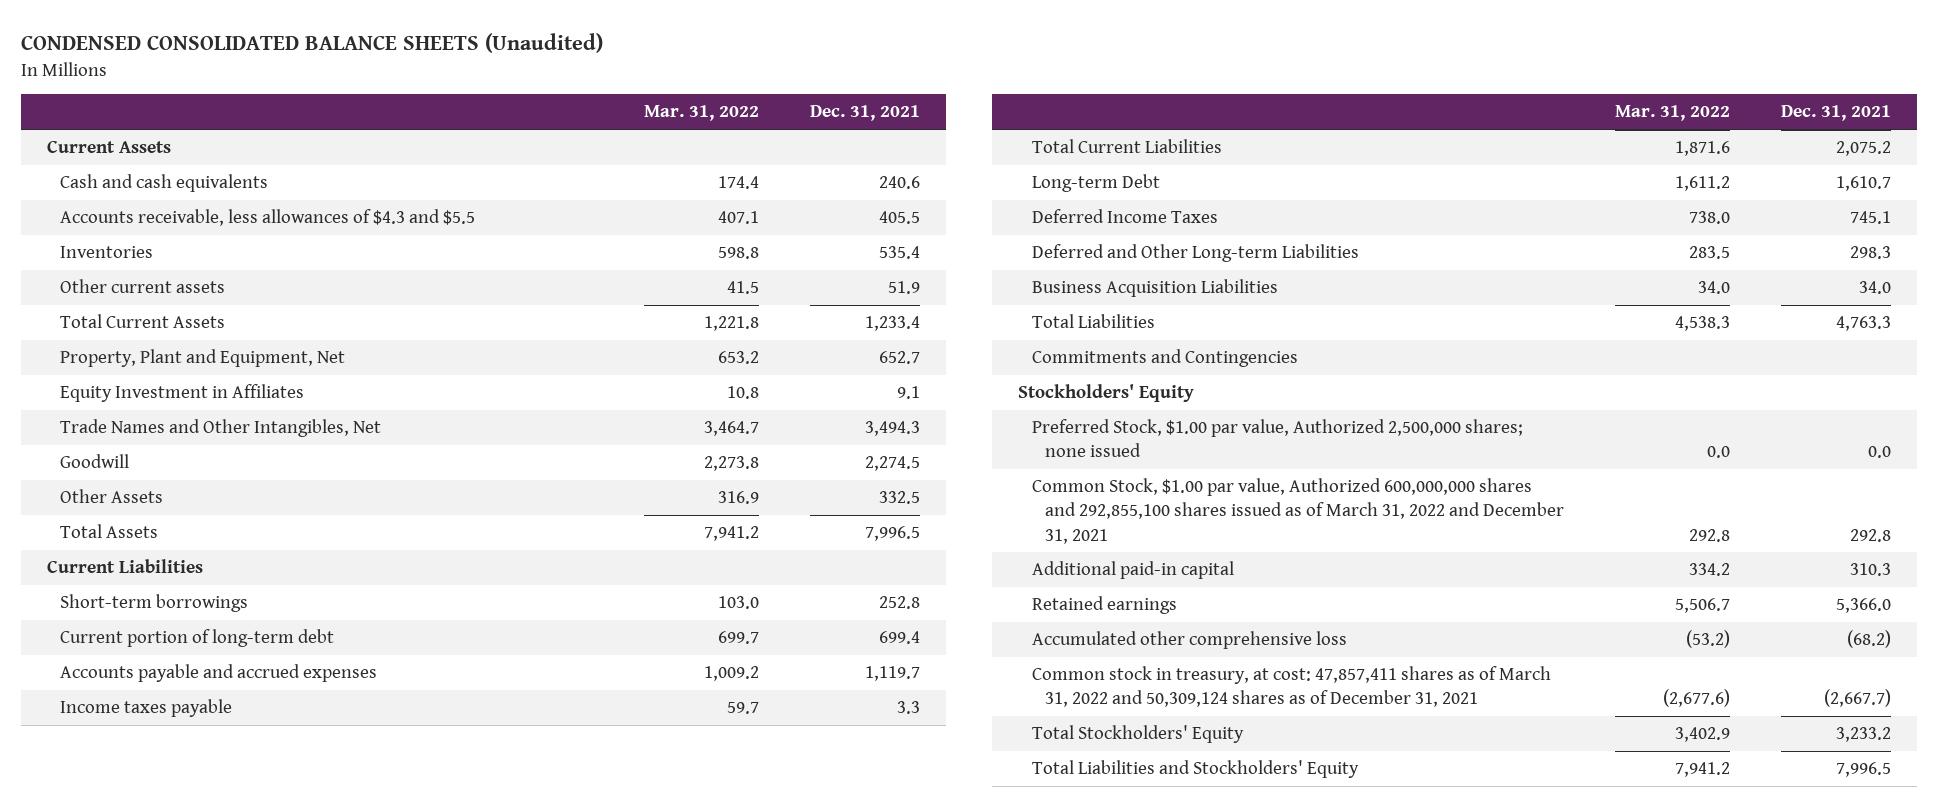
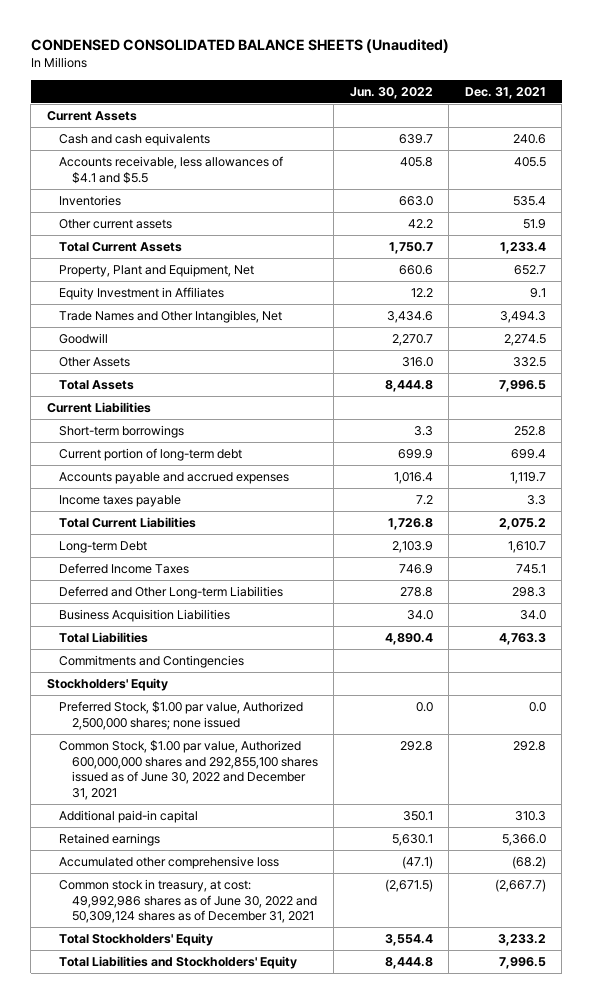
[644,105,760,122] Mar. 31, 2022 -> none
none -> [349,86,433,99] Jun. 30, 2022
[60,209,476,227] Accounts receivable, less allowances of $4.3 and $5.5 -> [59,155,284,184] Accounts receivable, less allowances of $4.1 and $5.5
[1031,478,1565,544] Common Stock, $1.00 par value, Authorized 600,000,000 shares and 292,855,100 shares issued as of March 31, 2022 and December 31, 2021 -> [59,739,318,801] Common Stock, $1.00 par value, Authorized 600,000,000 shares and 292,855,100 shares issued as of June 30, 2022 and December 31, 2021
[1031,666,1551,708] Common stock in treasury, at cost: 47,857,411 shares as of March 31, 2022 and 50,309,124 shares as of December 31, 2021 -> [59,878,317,924] Common stock in treasury, at cost: 49,992,986 shares as of June 30, 2022 and 50,309,124 shares as of December 31, 2021

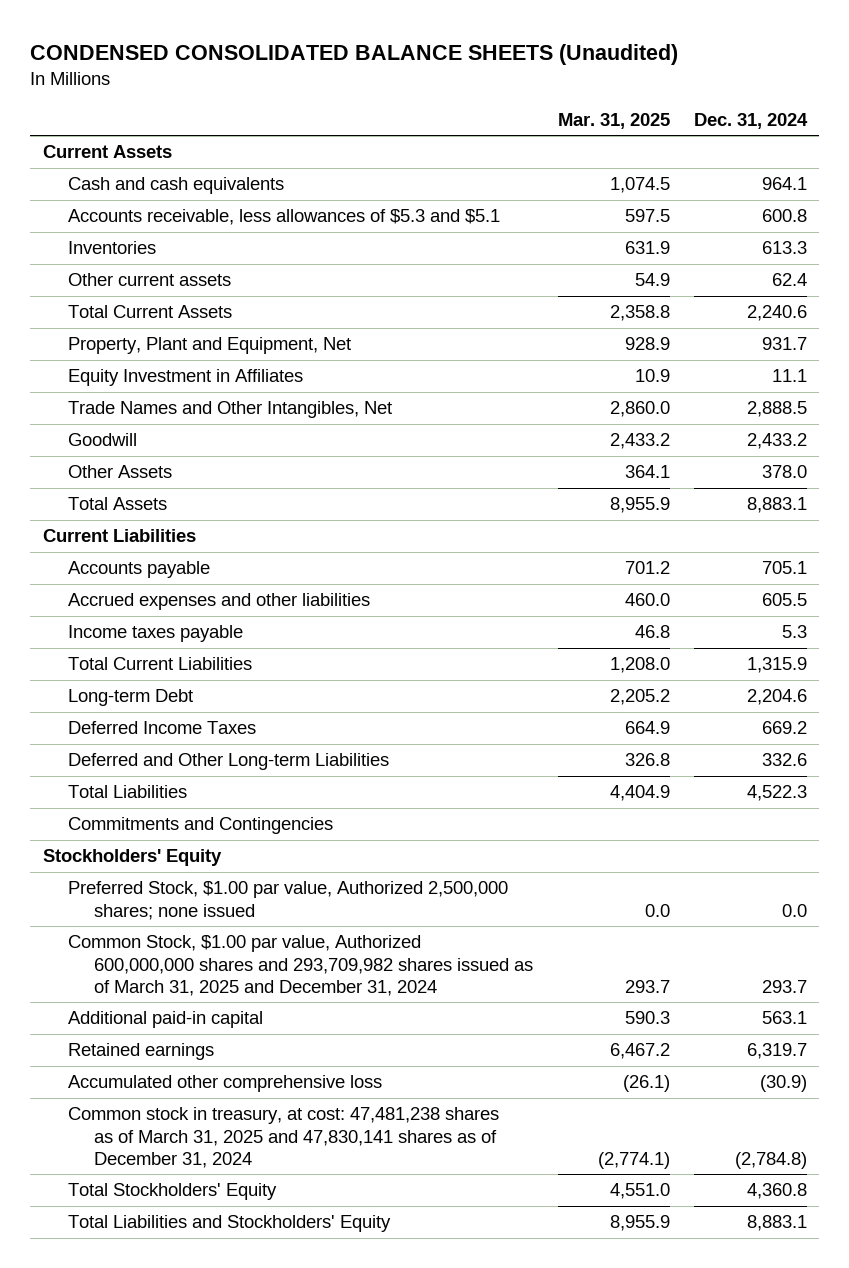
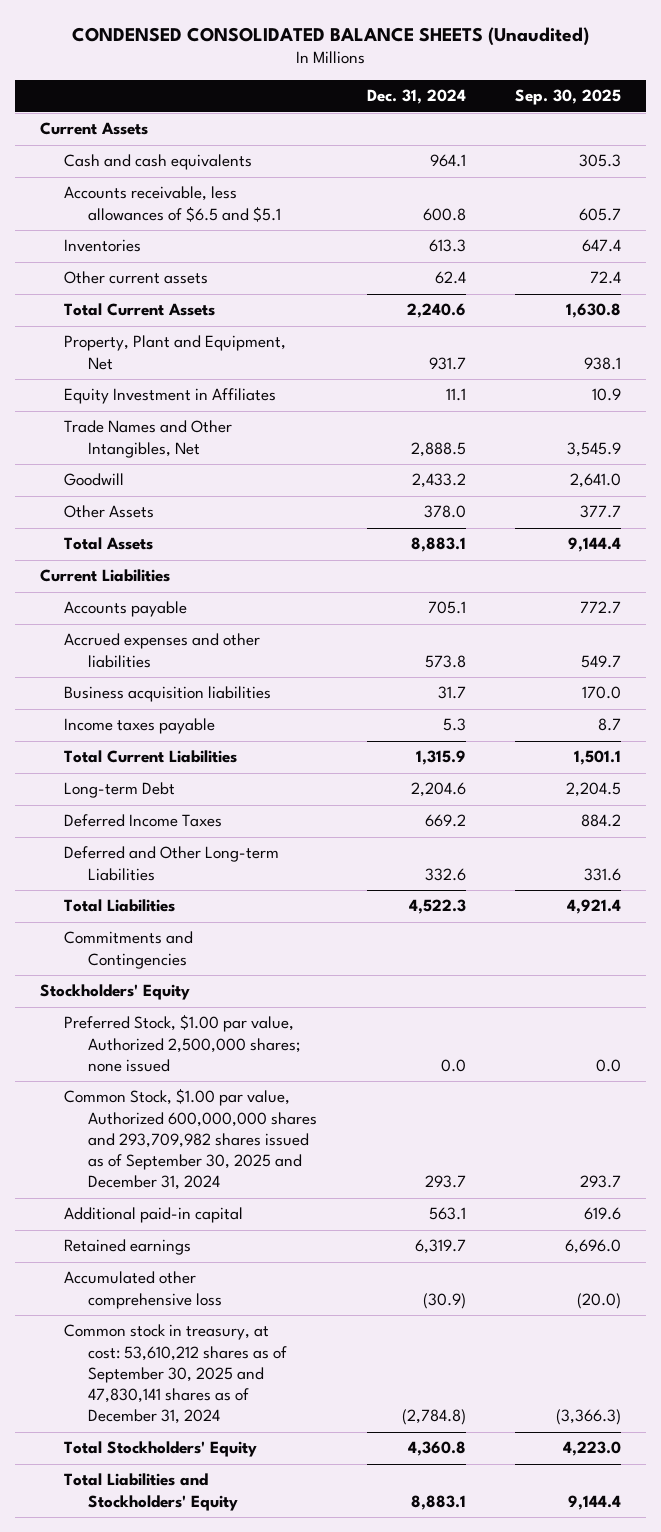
[557,112,670,129] Mar. 31, 2025 -> none
none -> [515,89,622,106] Sep. 30, 2025
[68,209,501,226] Accounts receivable, less allowances of $5.3 and $5.1 -> [63,186,281,222] Accounts receivable, less allowances of $6.5 and $5.1
[761,593,807,607] 605.5 -> [424,654,466,668] 573.8
none -> [63,686,271,703] Business acquisition liabilities
[68,935,534,996] Common Stock, $1.00 par value, Authorized 600,000,000 shares and 293,709,982 shares issued as of March 31, 2025 and December 31, 2024 -> [63,1088,317,1191] Common Stock, $1.00 par value, Authorized 600,000,000 shares and 293,709,982 shares issued as of September 30, 2025 and December 31, 2024
[68,1107,500,1168] Common stock in treasury, at cost: 47,481,238 shares as of March 31, 2025 and 47,830,141 shares as of December 31, 2024 -> [63,1324,287,1425] Common stock in treasury, at cost: 53,610,212 shares as of September 30, 2025 and 47,830,141 shares as of December 31, 2024

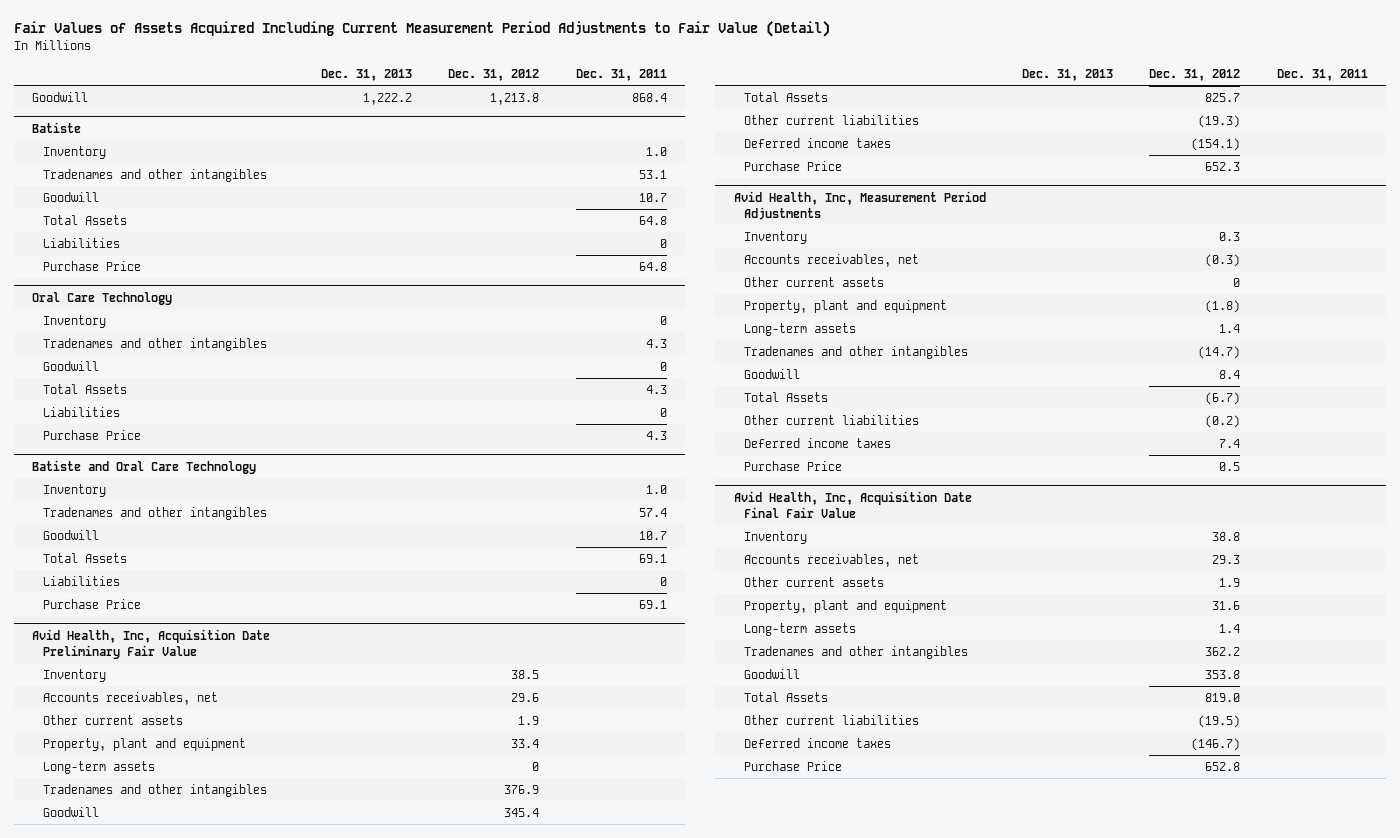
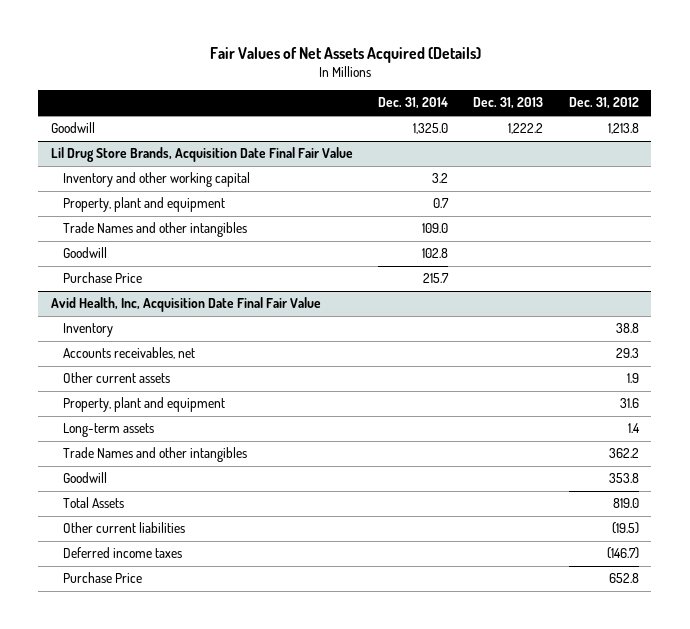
[14,21,831,38] Fair Values of Assets Acquired Including Current Measurement Period Adjustments to Fair Value (Detail) -> [209,46,481,63] Fair Values of Net Assets Acquired (Details)
[575,68,667,81] Dec. 31, 2011 -> none
none -> [378,97,449,110] Dec. 31, 2014
[32,121,82,133] Batiste -> none
[42,145,106,159] Inventory -> none
[42,191,99,202] Goodwill -> none
[42,214,127,225] Total Assets -> none
[42,237,120,248] Liabilities -> none
[42,260,141,271] Purchase Price -> none
[32,291,173,305] Oral Care Technology -> none
[42,314,106,328] Inventory -> none
[42,337,267,351] Tradenames and other intangibles -> none
[42,360,99,371] Goodwill -> none
[42,383,127,394] Total Assets -> none
[42,406,120,417] Liabilities -> none
[42,429,141,440] Purchase Price -> none
[32,459,257,474] Batiste and Oral Care Technology -> none
[42,483,106,497] Inventory -> none
[42,506,267,520] Tradenames and other intangibles -> none
none -> [50,147,353,163] Lil Drug Store Brands, Acquisition Date Final Fair Value
none -> [62,172,250,188] Inventory and other working capital
none -> [62,197,225,213] Property, plant and equipment
[42,168,267,182] Tradenames and other intangibles -> [62,222,247,238] Trade Names and other intangibles
[42,552,127,563] Total Assets -> none
[42,575,120,586] Liabilities -> none
[32,628,271,659] Avid Health, Inc, Acquisition Date Preliminary Fair Value -> none
[42,668,106,682] Inventory -> none
[42,691,218,705] Accounts receivables, net -> none
[42,714,183,725] Other current assets -> none
[42,737,246,751] Property, plant and equipment -> none
[42,760,155,774] Long-term assets -> none
[42,783,267,797] Tradenames and other intangibles -> none
[42,806,99,817] Goodwill -> none
[743,91,828,102] Total Assets -> none
[743,114,919,125] Other current liabilities -> none
[743,137,891,148] Deferred income taxes -> none
[743,160,842,171] Purchase Price -> none
[733,190,986,220] Avid Health, Inc, Measurement Period Adjustments -> none
[743,230,807,244] Inventory -> none
[743,253,919,267] Accounts receivables, net -> none
[743,276,884,287] Other current assets -> none
[743,299,947,313] Property, plant and equipment -> none
[743,322,856,336] Long-term assets -> none
[743,345,968,359] Tradenames and other intangibles -> none
[743,368,800,379] Goodwill -> none
[743,391,828,402] Total Assets -> none
[743,414,919,425] Other current liabilities -> none
[743,437,891,448] Deferred income taxes -> none
[743,460,842,471] Purchase Price -> none
[743,645,968,659] Tradenames and other intangibles -> [62,447,247,463] Trade Names and other intangibles

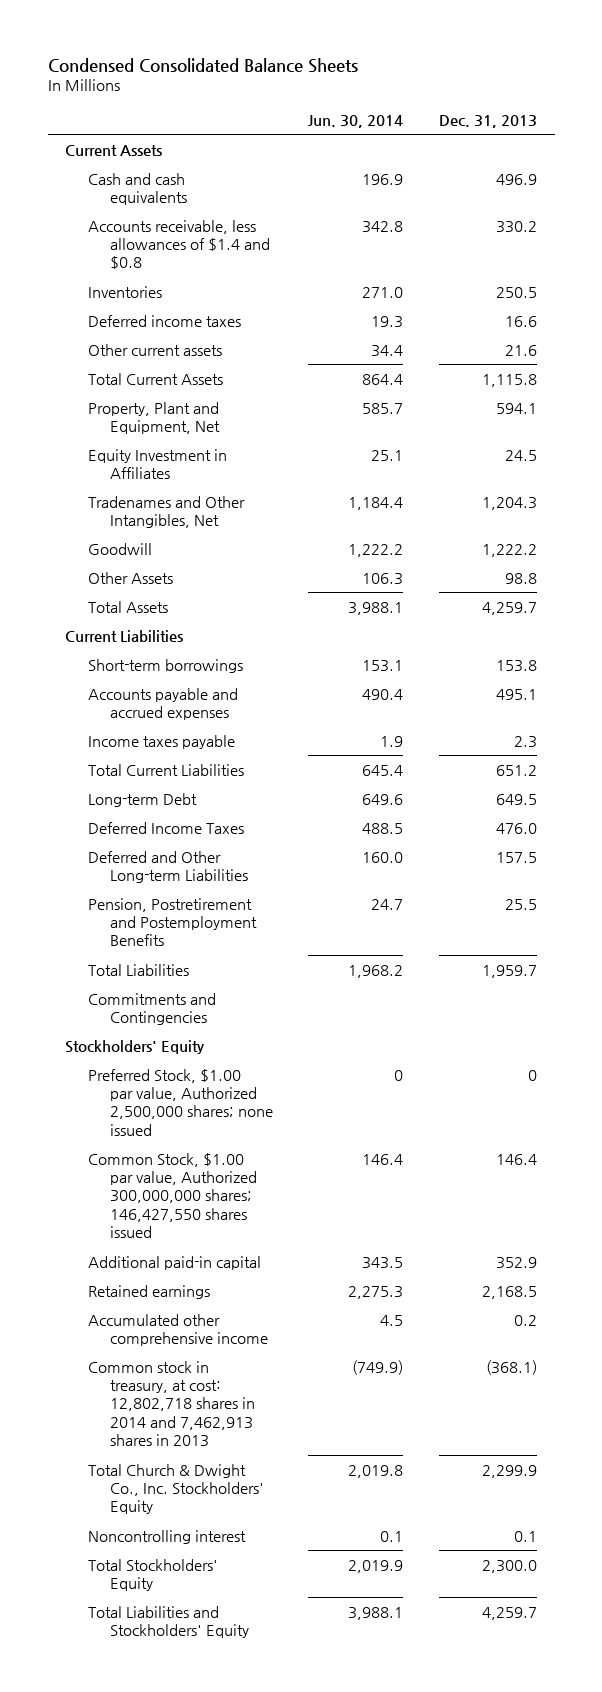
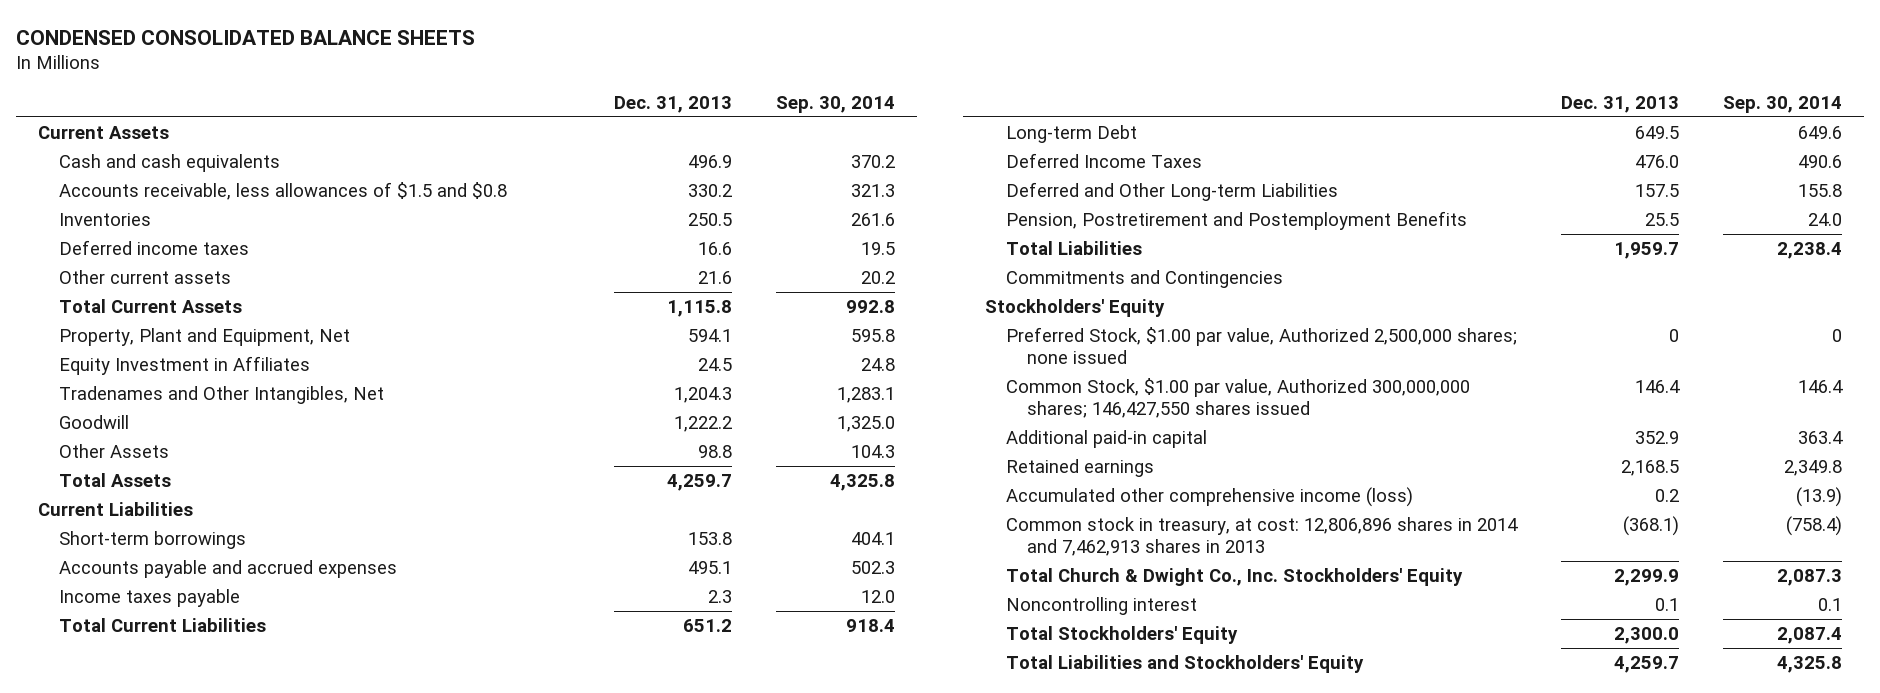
[47,57,358,73] Condensed Consolidated Balance Sheets -> [16,29,476,45] CONDENSED CONSOLIDATED BALANCE SHEETS
[308,114,404,128] Jun. 30, 2014 -> none
none -> [776,95,896,113] Sep. 30, 2014
[87,219,270,270] Accounts receivable, less allowances of $1.4 and $0.8 -> [59,182,508,201] Accounts receivable, less allowances of $1.5 and $0.8
[87,1313,268,1347] Accumulated other comprehensive income -> [1005,487,1413,508] Accumulated other comprehensive income (loss)
[87,1360,255,1448] Common stock in treasury, at cost: 12,802,718 shares in 2014 and 7,462,913 shares in 2013 -> [1005,517,1518,557] Common stock in treasury, at cost: 12,806,896 shares in 2014 and 7,462,913 shares in 2013

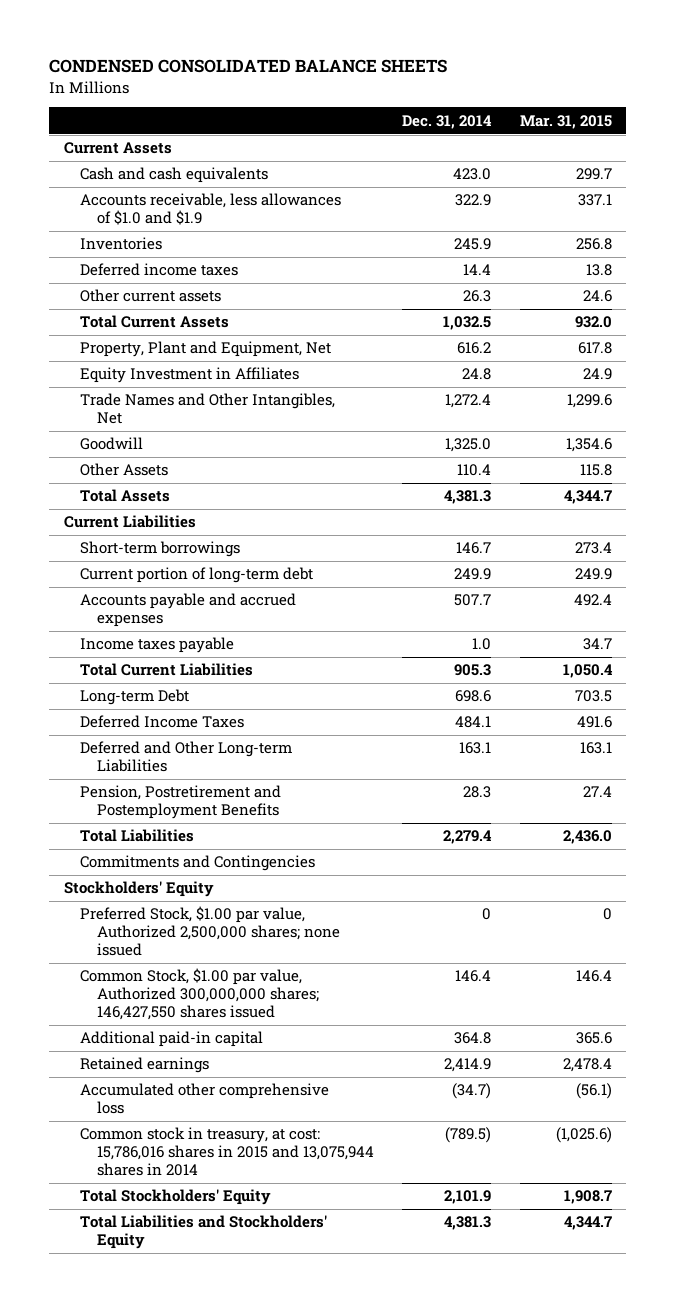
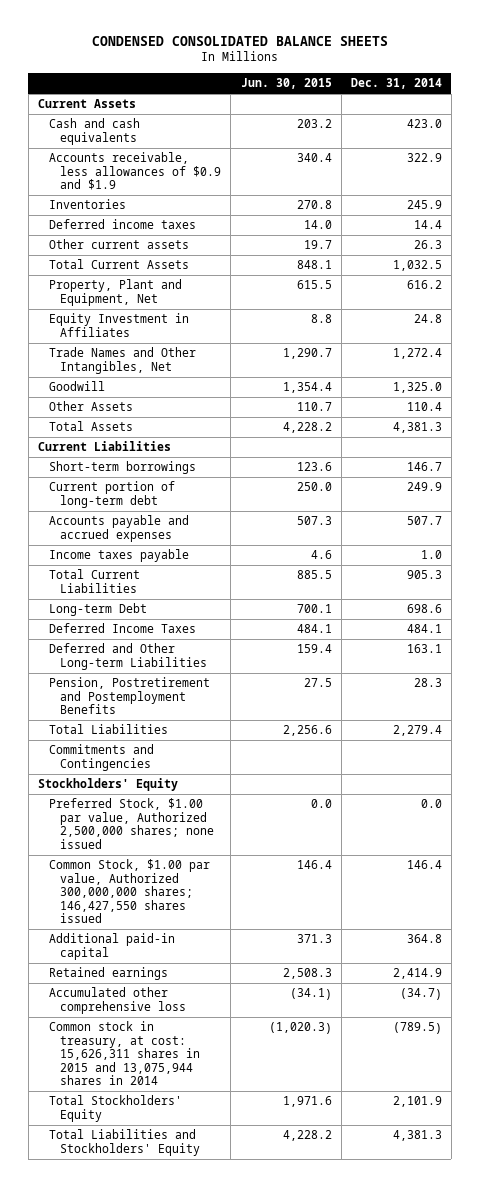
[519,114,612,129] Mar. 31, 2015 -> none
none -> [240,78,332,90] Jun. 30, 2015
[80,193,342,226] Accounts receivable, less allowances of $1.0 and $1.9 -> [49,152,222,191] Accounts receivable, less allowances of $0.9 and $1.9
[482,908,492,921] 0 -> [420,799,442,809] 0.0
[80,1127,374,1177] Common stock in treasury, at cost: 15,786,016 shares in 2015 and 13,075,944 shares in 2014 -> [49,1021,201,1086] Common stock in treasury, at cost: 15,626,311 shares in 2015 and 13,075,944 shares in 2014

